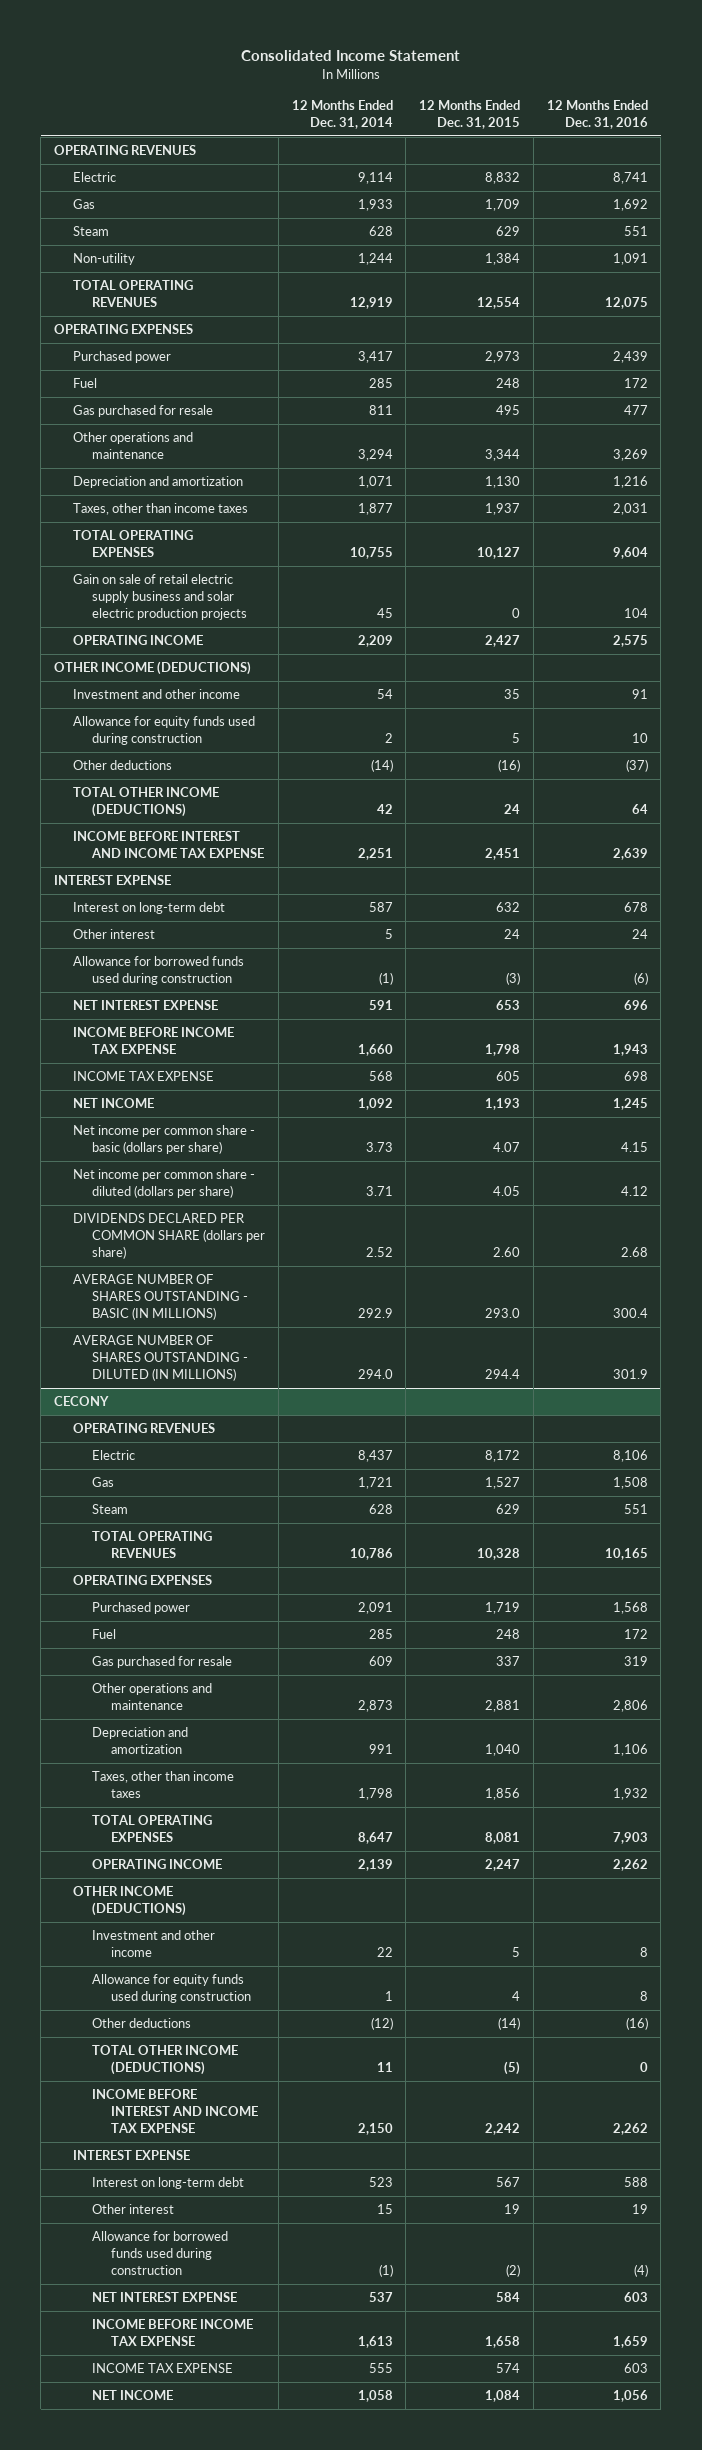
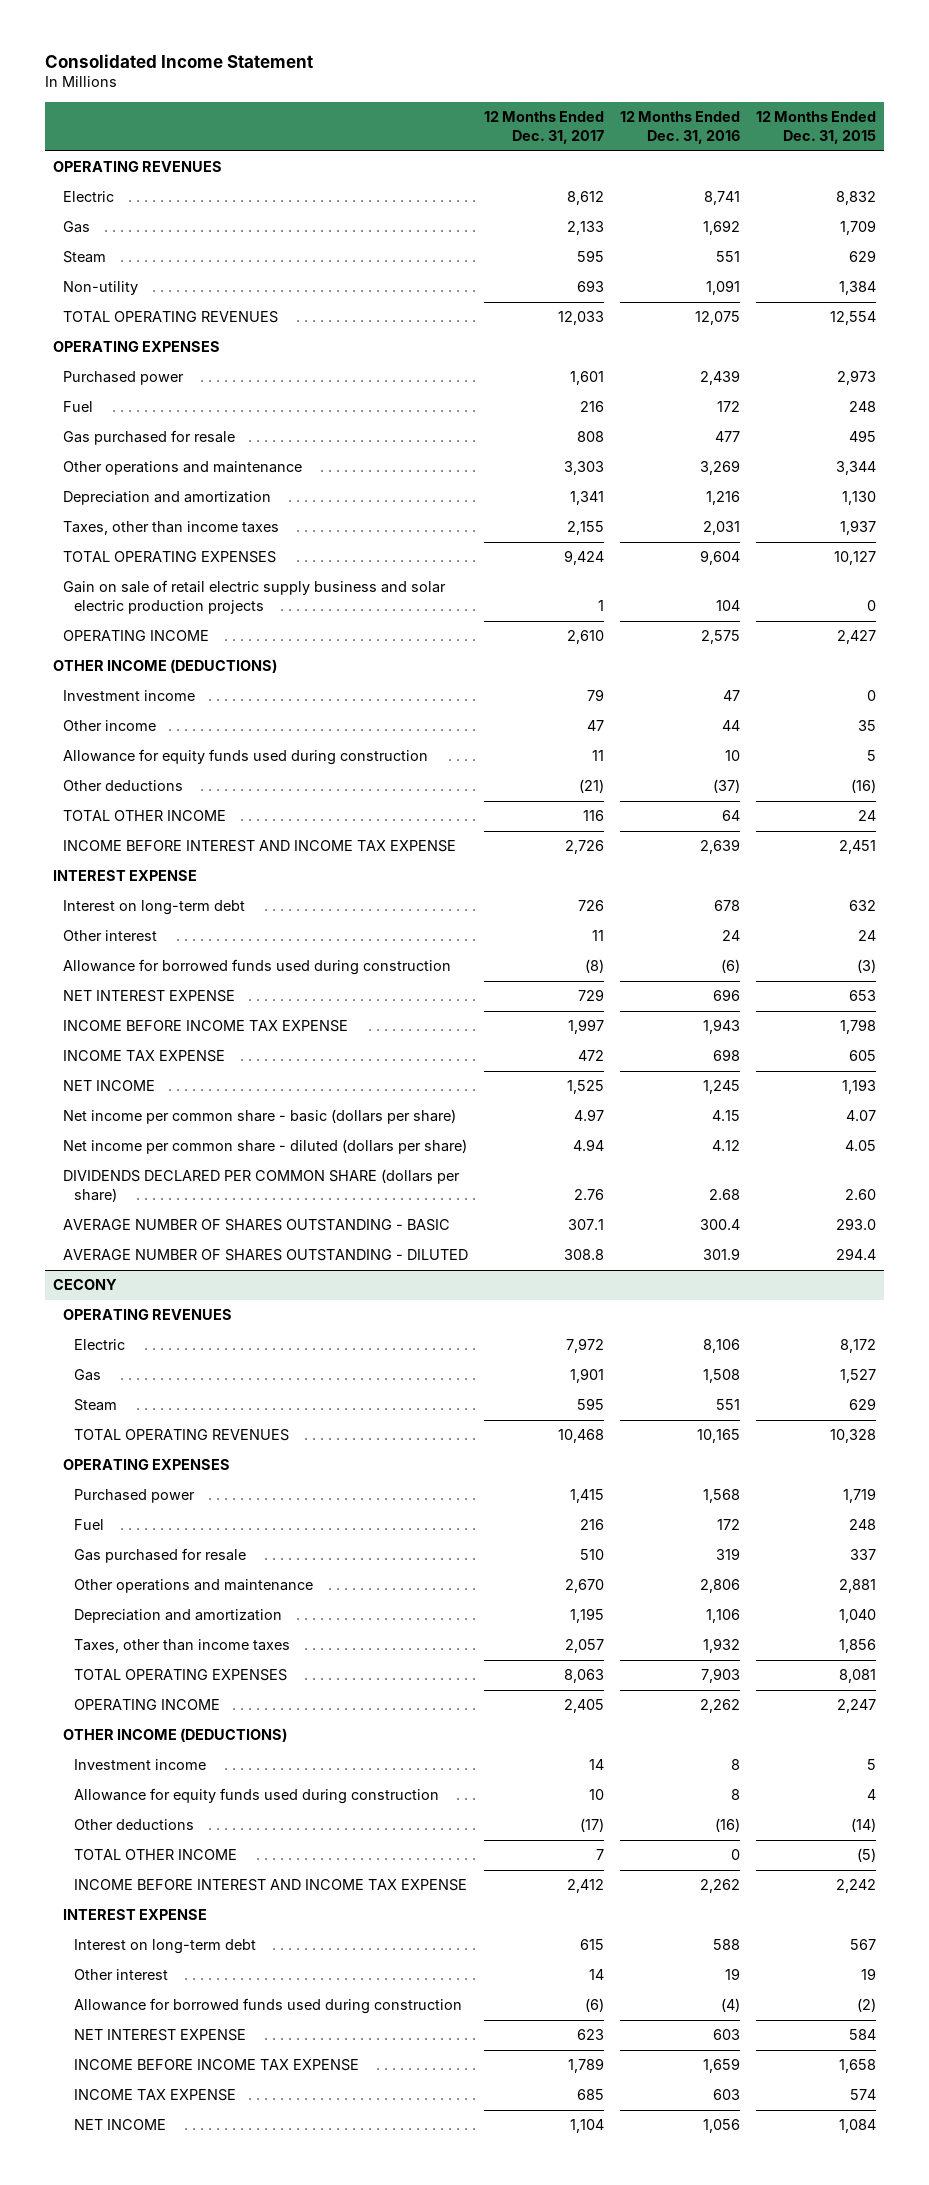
[291,100,393,129] 12 Months Ended Dec. 31, 2014 -> none
none -> [484,111,605,144] 12 Months Ended Dec. 31, 2017
[72,689,240,700] Investment and other income -> [63,690,196,702] Investment income
[504,689,521,700] 35 -> [866,690,876,702] 0
[631,689,648,700] 91 -> [723,690,741,702] 47
none -> [63,720,157,732] Other income
[72,787,219,818] TOTAL OTHER INCOME (DEDUCTIONS) -> [63,810,227,822] TOTAL OTHER INCOME
[72,1274,248,1320] AVERAGE NUMBER OF SHARES OUTSTANDING - BASIC (IN MILLIONS) -> [63,1219,451,1232] AVERAGE NUMBER OF SHARES OUTSTANDING - BASIC
[72,1335,248,1381] AVERAGE NUMBER OF SHARES OUTSTANDING - DILUTED (IN MILLIONS) -> [63,1249,469,1262] AVERAGE NUMBER OF SHARES OUTSTANDING - DILUTED
[91,1930,215,1958] Investment and other income -> [74,1759,207,1771] Investment income
[91,2045,238,2076] TOTAL OTHER INCOME (DEDUCTIONS) -> [74,1849,238,1861] TOTAL OTHER INCOME

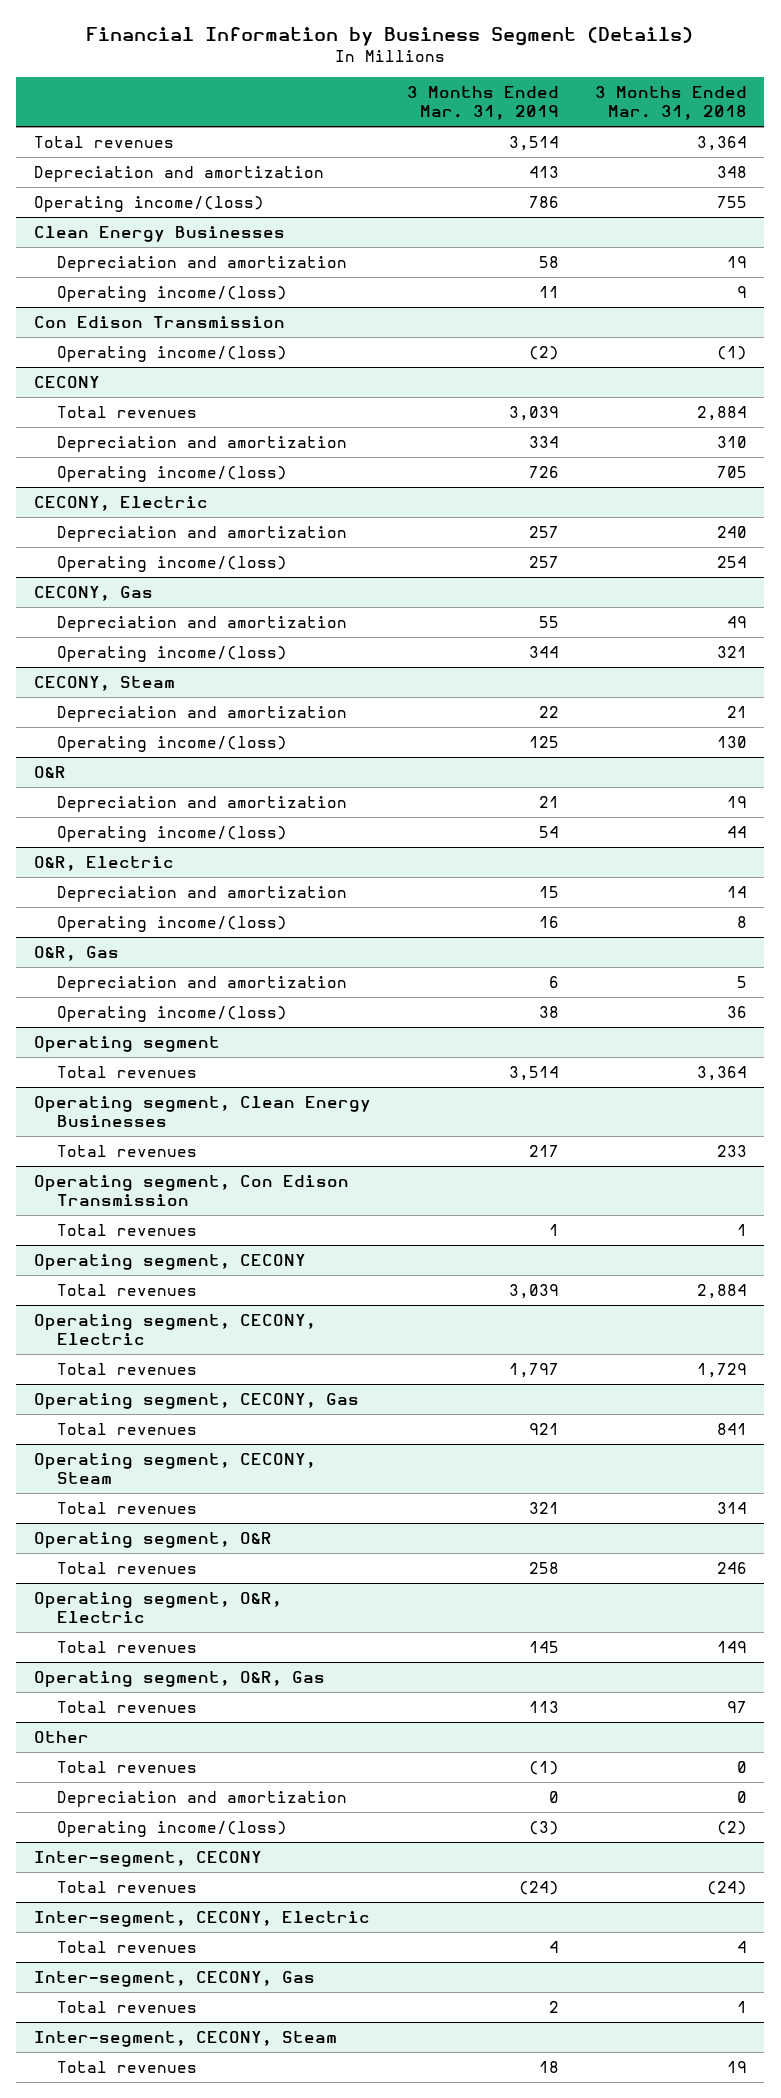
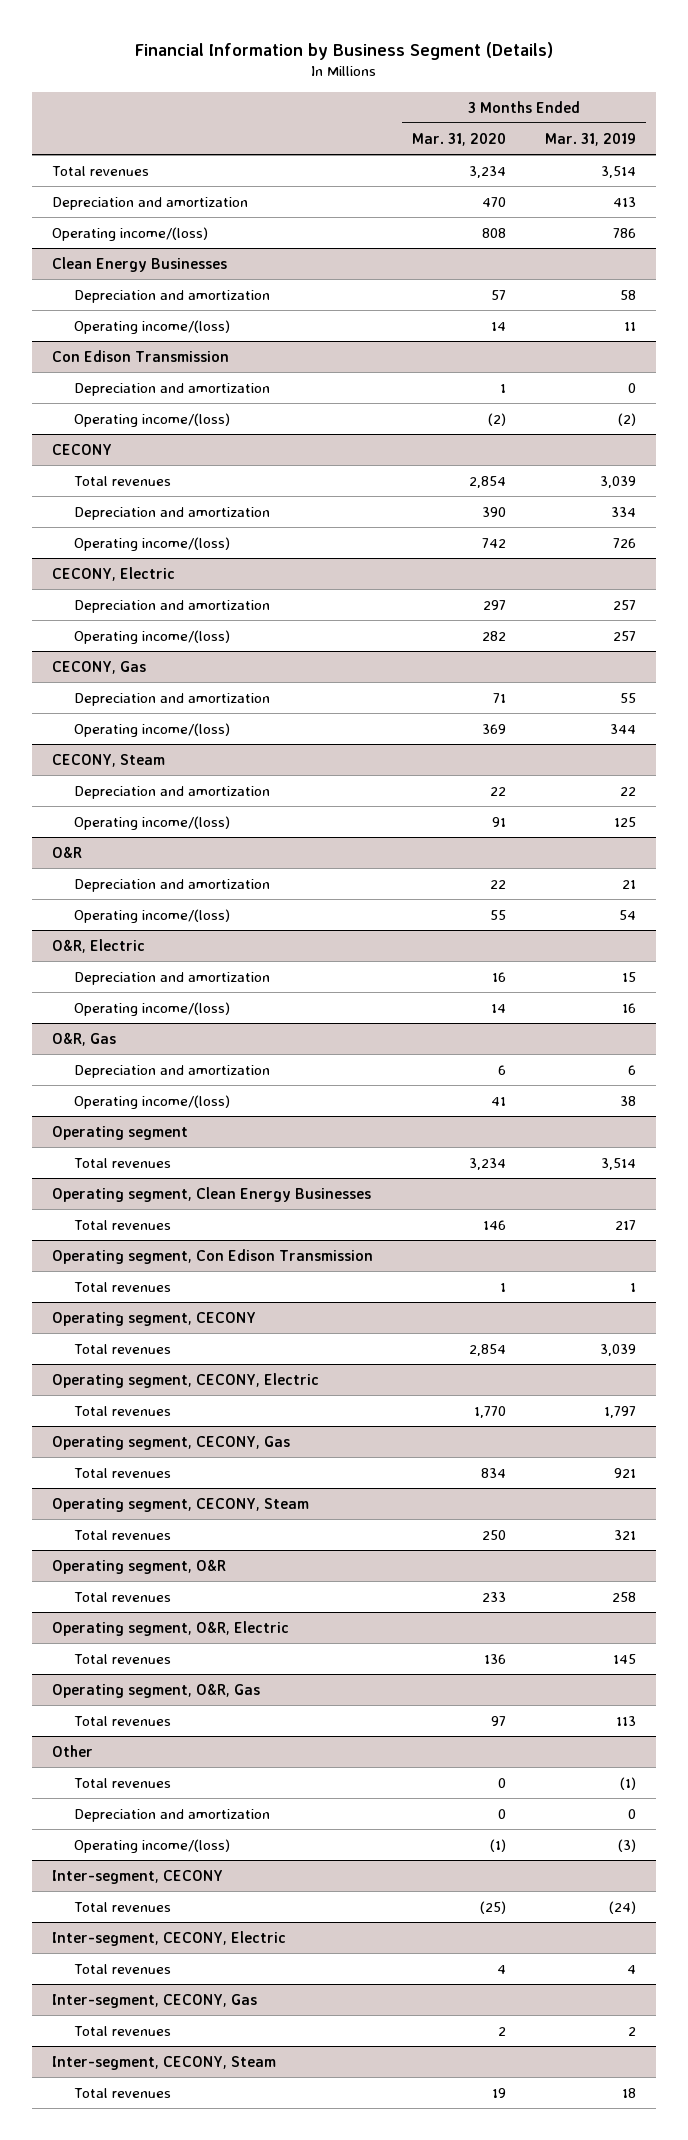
[594,86,747,121] 3 Months Ended Mar. 31, 2018 -> none
none -> [412,132,507,146] Mar. 31, 2020
none -> [74,382,271,396] Depreciation and amortization

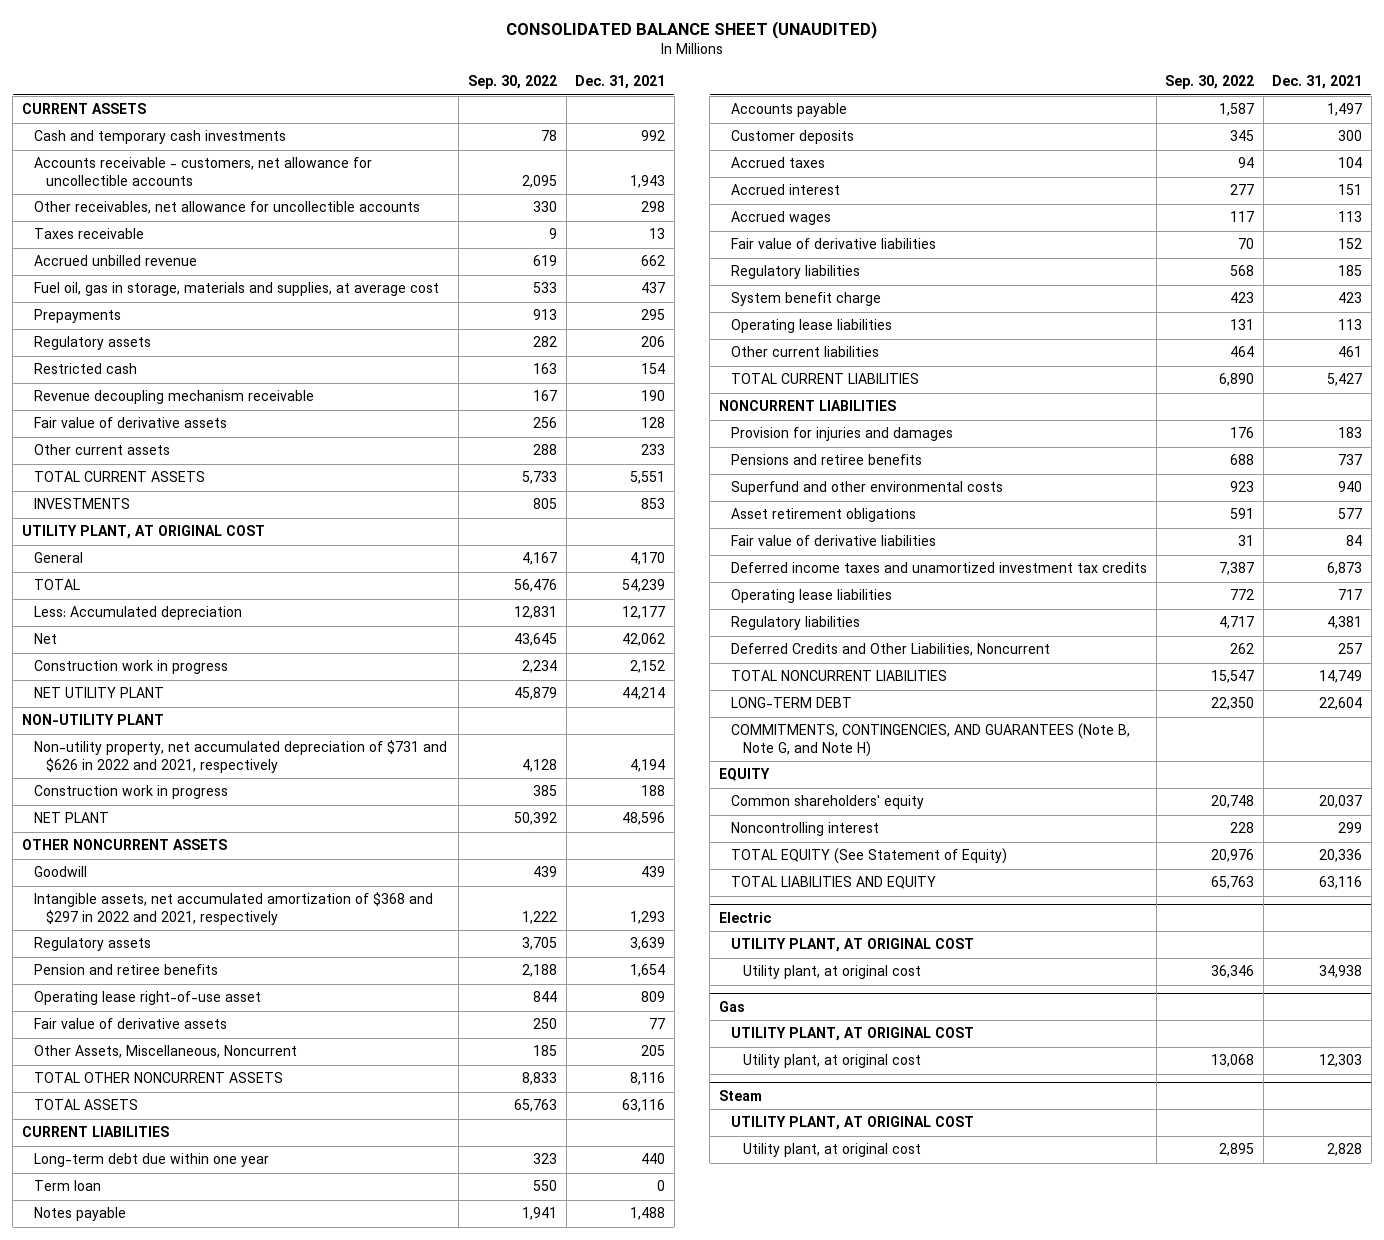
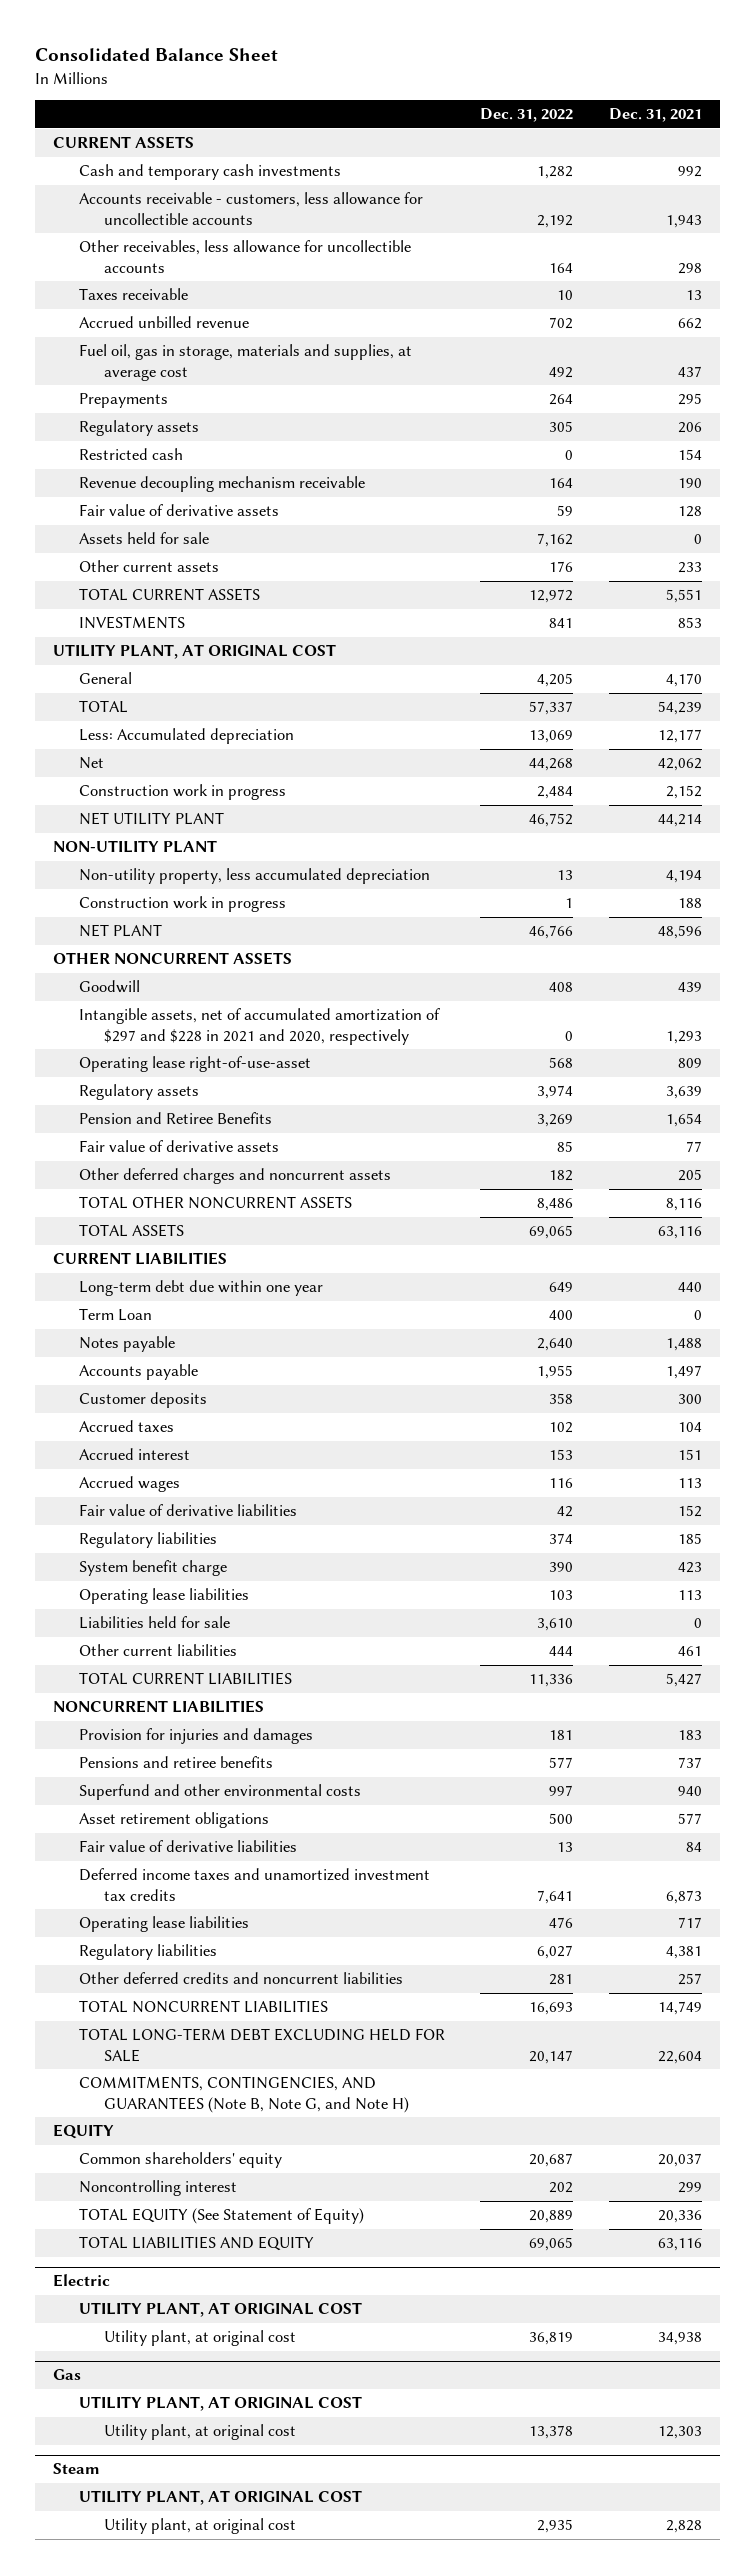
[505,20,877,39] CONSOLIDATED BALANCE SHEET (UNAUDITED) -> [35,48,279,62] Consolidated Balance Sheet
[468,75,558,90] Sep. 30, 2022 -> none
none -> [480,108,574,123] Dec. 31, 2022
[33,157,372,186] Accounts receivable - customers, net allowance for uncollectible accounts -> [78,192,423,225] Accounts receivable - customers, less allowance for uncollectible accounts
[33,201,420,215] Other receivables, net allowance for uncollectible accounts -> [78,240,411,273] Other receivables, less allowance for uncollectible accounts
none -> [78,532,209,545] Assets held for sale
[33,740,447,773] Non-utility property, net accumulated depreciation of $731 and $626 in 2022 and 2021, respectively -> [78,868,430,885] Non-utility property, less accumulated depreciation
[33,892,433,925] Intangible assets, net accumulated amortization of $368 and $297 in 2022 and 2021, respectively -> [78,1008,440,1045] Intangible assets, net of accumulated amortization of $297 and $228 in 2021 and 2020, respectively
none -> [78,1056,311,1073] Operating lease right-of-use-asset
[33,991,261,1006] Operating lease right-of-use asset -> none
[33,964,218,976] Pension and retiree benefits -> [78,1112,272,1125] Pension and Retiree Benefits
[33,1045,297,1059] Other Assets, Miscellaneous, Noncurrent -> [78,1168,391,1185] Other deferred charges and noncurrent assets
[33,1180,101,1192] Term loan -> [78,1308,152,1322] Term Loan
none -> [78,1616,230,1630] Liabilities held for sale
[730,643,1050,657] Deferred Credits and Other Liabilities, Noncurrent -> [78,1972,403,1985] Other deferred credits and noncurrent liabilities
[730,697,852,709] LONG-TERM DEBT -> [78,2028,445,2062] TOTAL LONG-TERM DEBT EXCLUDING HELD FOR SALE

